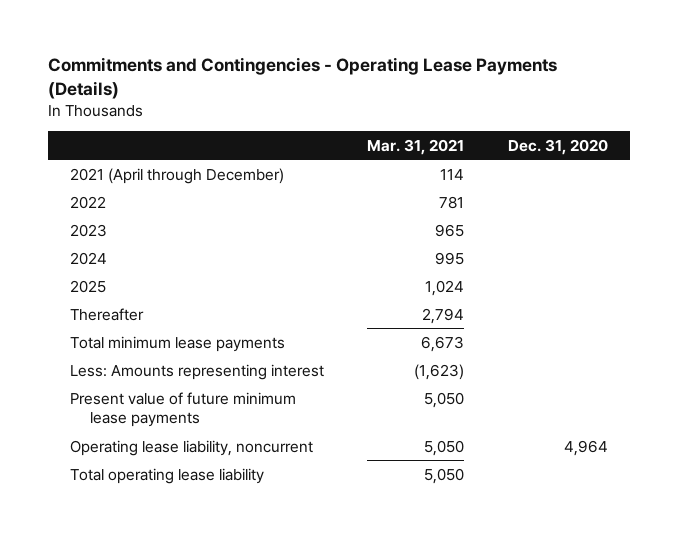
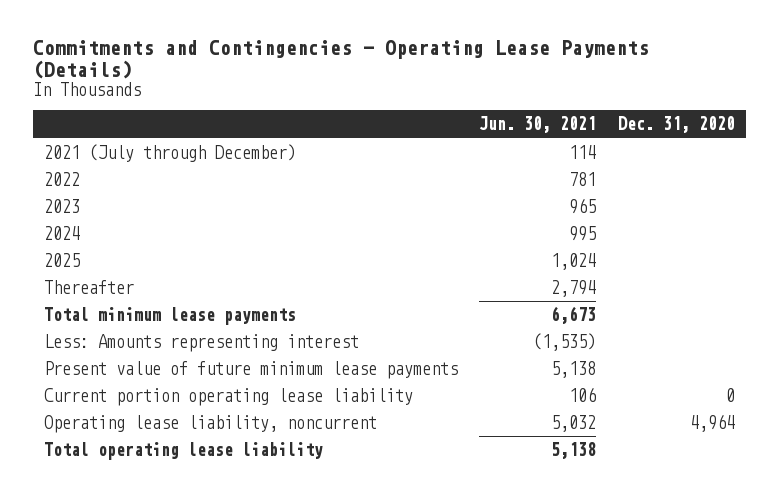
[367,138,465,155] Mar. 31, 2021 -> none
none -> [479,116,597,134] Jun. 30, 2021
[69,167,284,184] 2021 (April through December) -> [43,144,296,163] 2021 (July through December)
none -> [43,388,413,407] Current portion operating lease liability

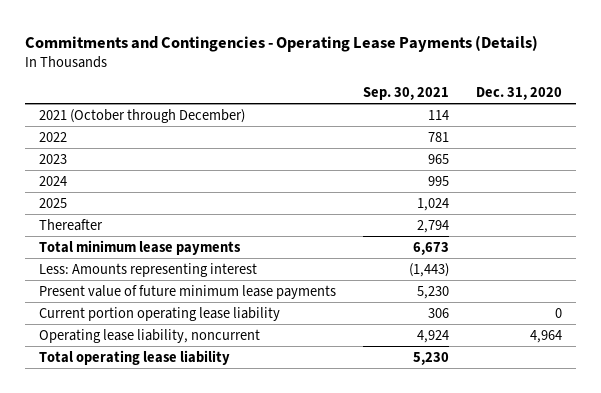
[479,116,597,134] Jun. 30, 2021 -> none
none -> [363,87,450,101] Sep. 30, 2021
[43,144,296,163] 2021 (July through December) -> [38,108,245,123] 2021 (October through December)

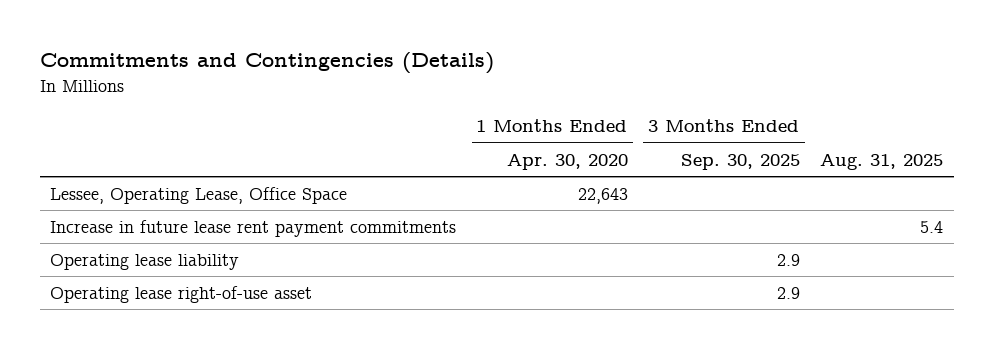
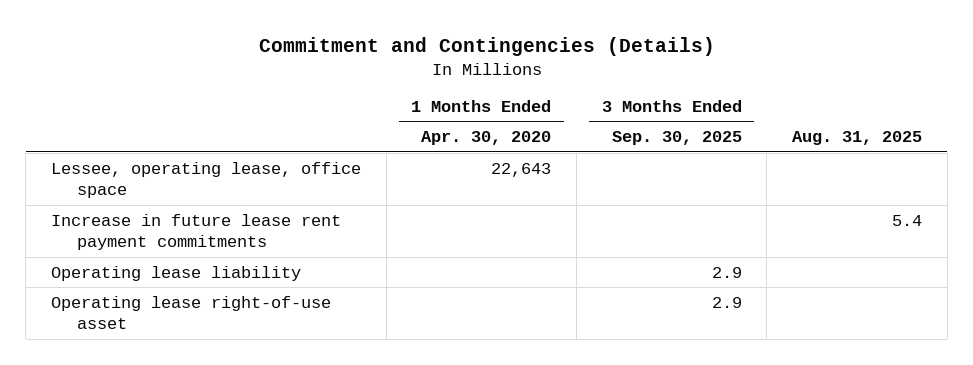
[39,52,494,75] Commitments and Contingencies (Details) -> [258,36,715,56] Commitment and Contingencies (Details)
[50,186,348,204] Lessee, Operating Lease, Office Space -> [51,161,362,199] Lessee, operating lease, office space

